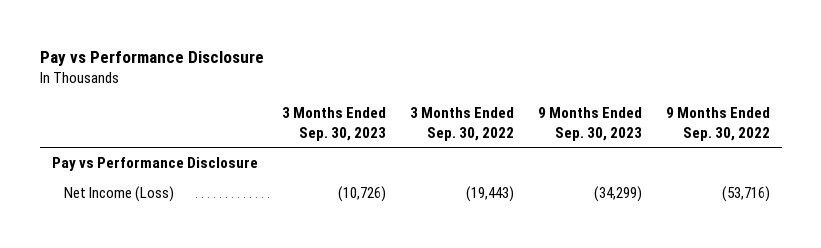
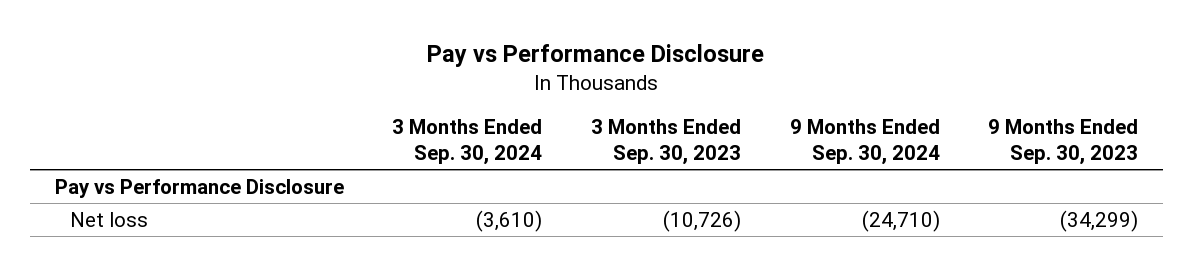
[409,107,514,141] 3 Months Ended Sep. 30, 2022 -> none
[665,107,770,141] 9 Months Ended Sep. 30, 2022 -> none
none -> [392,119,543,165] 3 Months Ended Sep. 30, 2024
none -> [789,119,940,165] 9 Months Ended Sep. 30, 2024
[64,186,175,203] Net Income (Loss) -> [70,211,149,227] Net loss

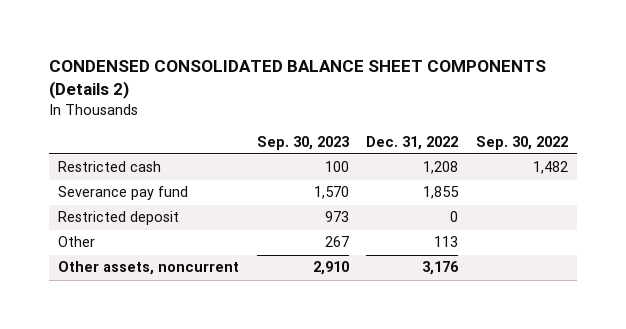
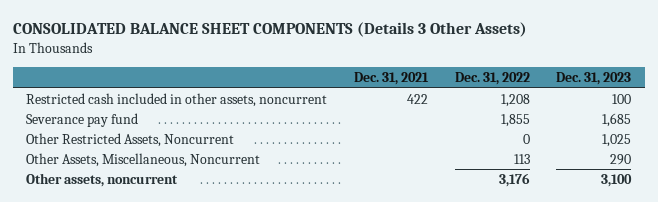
[49,59,547,99] CONDENSED CONSOLIDATED BALANCE SHEET COMPONENTS (Details 2) -> [12,22,527,38] CONSOLIDATED BALANCE SHEET COMPONENTS (Details 3 Other Assets)
[256,135,349,150] Sep. 30, 2023 -> none
[475,135,568,150] Sep. 30, 2022 -> none
none -> [353,72,429,86] Dec. 31, 2021
none -> [556,72,632,86] Dec. 31, 2023
[58,161,162,173] Restricted cash -> [26,92,328,107] Restricted cash included in other assets, noncurrent
[58,211,180,226] Restricted deposit -> [26,132,235,147] Other Restricted Assets, Noncurrent
[58,236,96,248] Other -> [26,152,261,167] Other Assets, Miscellaneous, Noncurrent

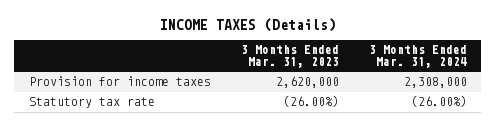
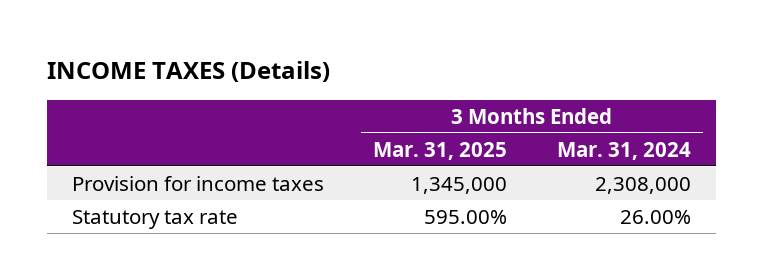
[240,45,339,69] 3 Months Ended Mar. 31, 2023 -> none
none -> [373,141,508,160] Mar. 31, 2025
[410,95,467,108] (26.00%) -> [620,209,692,224] 26.00%

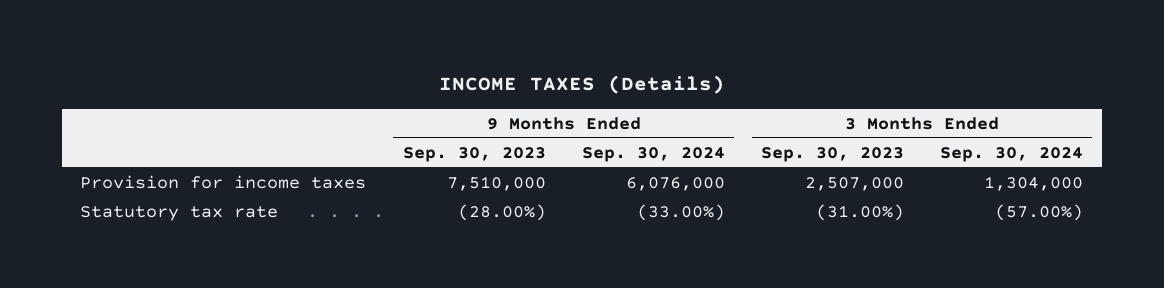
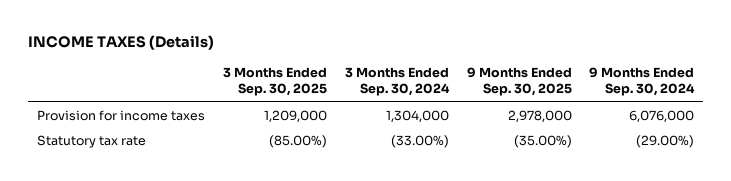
[402,146,546,162] Sep. 30, 2023 -> none
[761,146,905,162] Sep. 30, 2023 -> none
none -> [222,67,327,97] 3 Months Ended Sep. 30, 2025
none -> [466,67,572,97] 9 Months Ended Sep. 30, 2025
[636,203,725,221] (33.00%) -> [636,135,695,149] (29.00%)
[995,203,1084,221] (57.00%) -> [390,135,449,149] (33.00%)

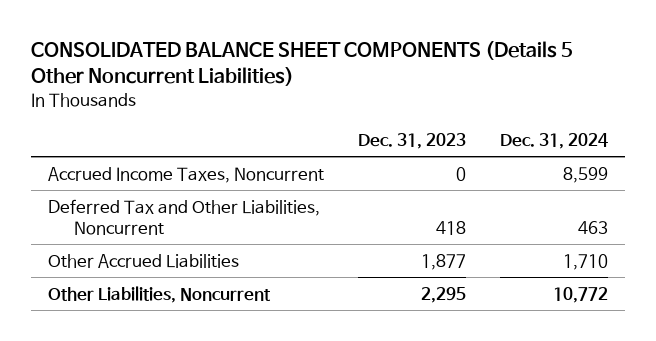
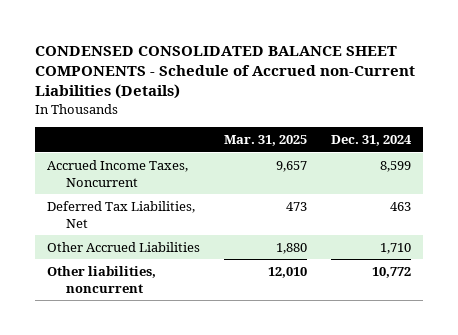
[31,41,574,87] CONSOLIDATED BALANCE SHEET COMPONENTS (Details 5 Other Noncurrent Liabilities) -> [35,45,416,100] CONDENSED CONSOLIDATED BALANCE SHEET COMPONENTS - Schedule of Accrued non-Current Liabilities (Details)
[357,132,466,149] Dec. 31, 2023 -> none
none -> [224,135,308,147] Mar. 31, 2025
[47,198,320,235] Deferred Tax and Other Liabilities, Noncurrent -> [47,200,196,228] Deferred Tax Liabilities, Net
[47,285,271,303] Other Liabilities, Noncurrent -> [47,265,157,293] Other liabilities, noncurrent

